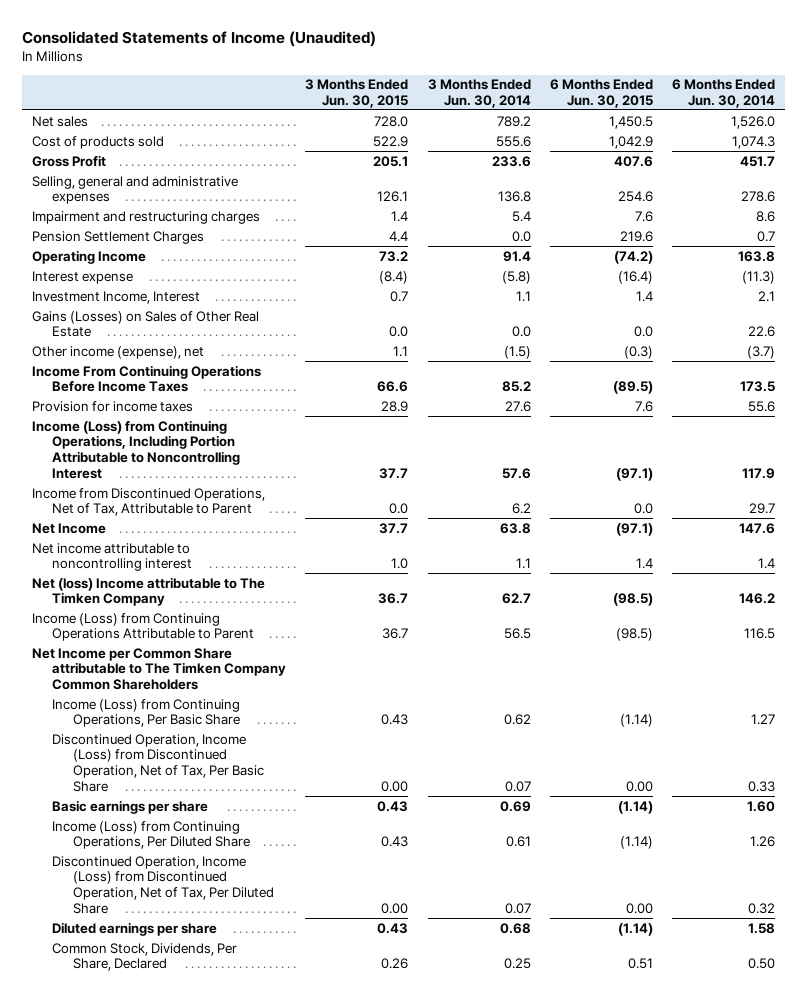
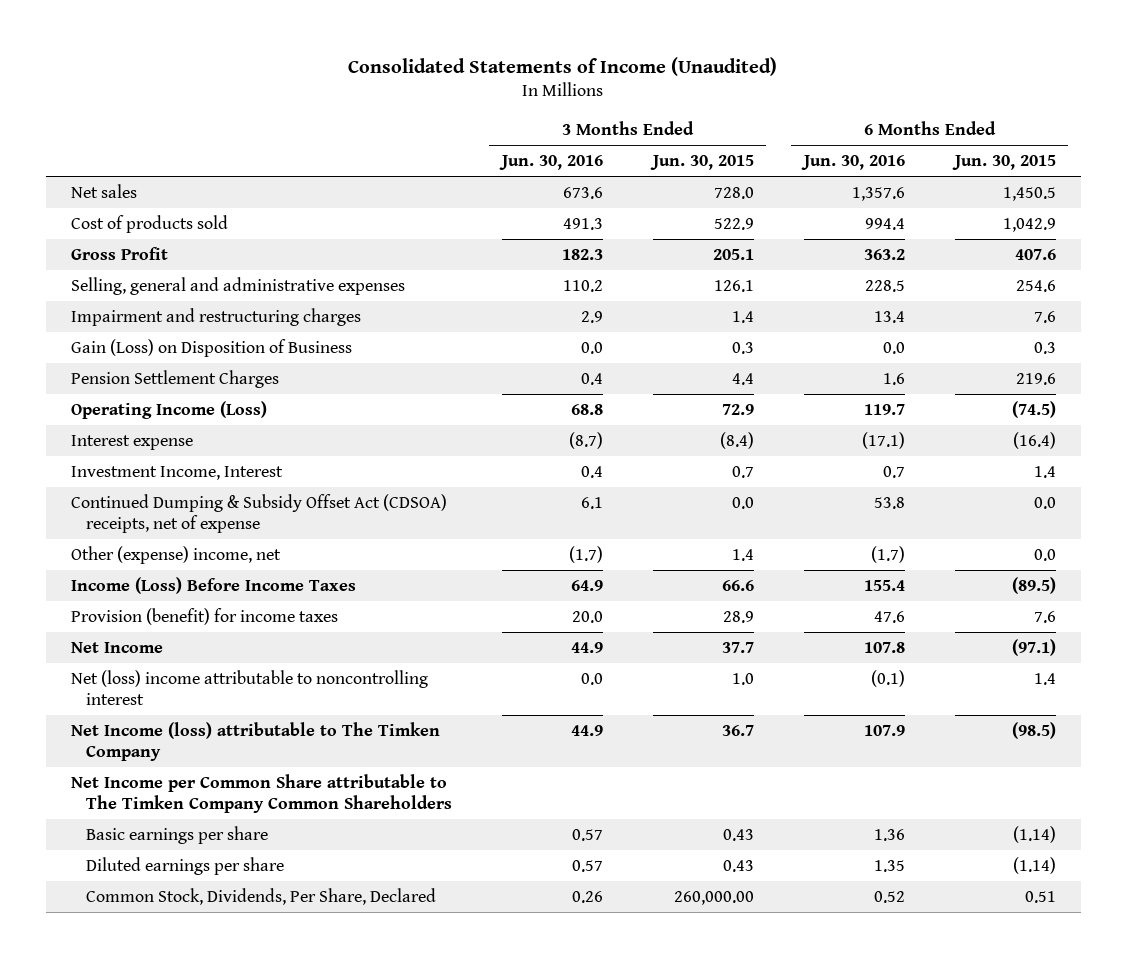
[427,79,531,108] 3 Months Ended Jun. 30, 2014 -> none
[671,79,775,108] 6 Months Ended Jun. 30, 2014 -> none
none -> [498,155,603,171] Jun. 30, 2016
none -> [800,155,905,171] Jun. 30, 2016
none -> [70,338,352,357] Gain (Loss) on Disposition of Business
[31,249,146,264] Operating Income -> [70,400,267,419] Operating Income (Loss)
[379,250,409,262] 73.2 -> [721,403,754,415] 72.9
[613,250,653,264] (74.2) -> [1011,400,1056,418] (74.5)
[31,310,259,338] Gains (Losses) on Sales of Other Real Estate -> none
[31,419,241,479] Income (Loss) from Continuing Operations, Including Portion Attributable to Noncontrolling Interest -> none
[31,487,265,517] Income from Discontinued Operations, Net of Tax, Attributable to Parent -> none
none -> [70,493,447,533] Continued Dumping & Subsidy Offset Act (CDSOA) receipts, net of expense
[31,345,204,359] Other income (expense), net -> [70,545,281,564] Other (expense) income, net
[393,345,409,357] 1.1 -> [731,548,754,561] 1.4
[623,345,653,359] (0.3) -> [1033,548,1056,561] 0.0
[31,364,261,393] Income From Continuing Operations Before Income Taxes -> [70,576,356,594] Income (Loss) Before Income Taxes
[31,400,193,412] Provision for income taxes -> [70,607,338,625] Provision (benefit) for income taxes
[31,612,255,642] Income (Loss) from Continuing Operations Attributable to Parent -> none
[31,542,193,572] Net income attributable to noncontrolling interest -> [70,669,428,705] Net (loss) income attributable to noncontrolling interest
[31,576,265,607] Net (loss) Income attributable to The Timken Company -> [70,721,440,761] Net Income (loss) attributable to The Timken Company
[52,698,241,728] Income (Loss) from Continuing Operations, Per Basic Share -> none
[52,733,264,792] Discontinued Operation, Income (Loss) from Discontinued Operation, Net of Tax, Per Basic Share -> none
[52,820,250,850] Income (Loss) from Continuing Operations, Per Diluted Share -> none
[52,855,274,914] Discontinued Operation, Income (Loss) from Discontinued Operation, Net of Tax, Per Diluted Share -> none
[381,958,409,970] 0.26 -> [673,890,754,905] 260,000.00

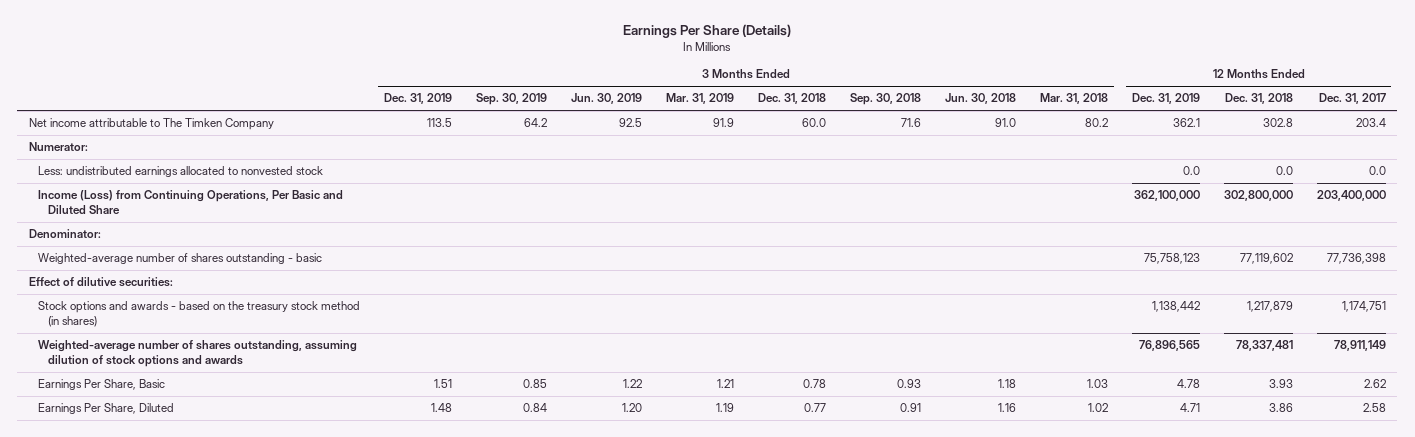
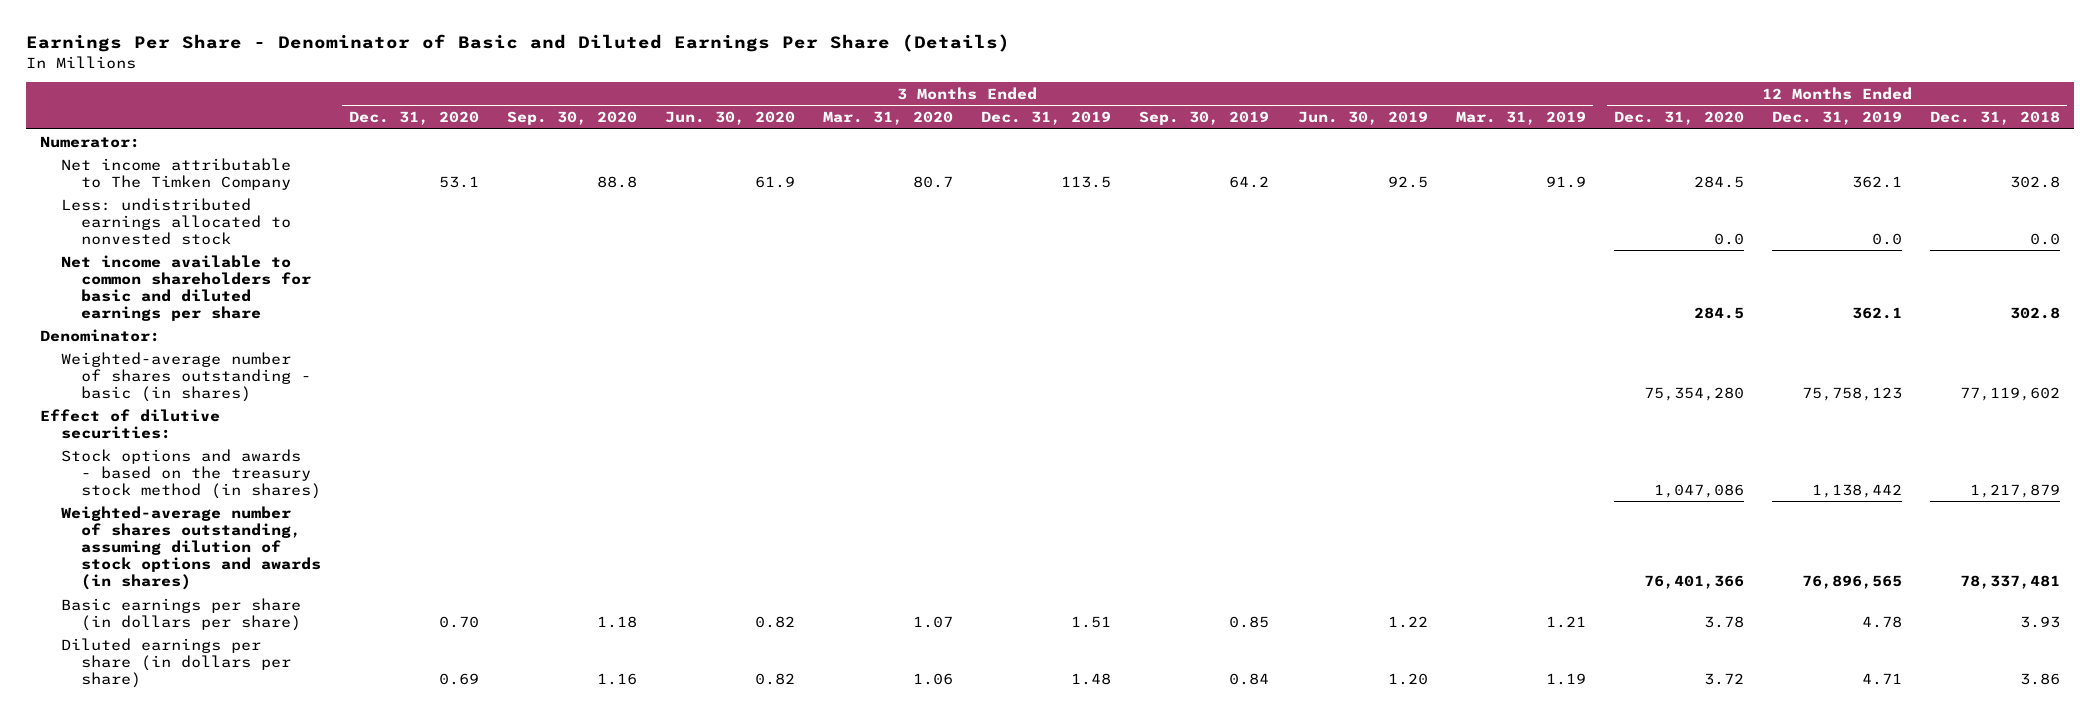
[623,24,792,39] Earnings Per Share (Details) -> [26,34,1011,53] Earnings Per Share - Denominator of Basic and Diluted Earnings Per Share (Details)
[758,93,827,105] Dec. 31, 2018 -> none
[849,93,921,106] Sep. 30, 2018 -> none
[944,93,1016,105] Jun. 30, 2018 -> none
[1039,93,1108,105] Mar. 31, 2018 -> none
[1318,93,1386,105] Dec. 31, 2017 -> none
none -> [349,111,480,126] Dec. 31, 2020
none -> [507,111,638,126] Sep. 30, 2020
none -> [665,111,796,126] Jun. 30, 2020
none -> [823,111,954,126] Mar. 31, 2020
none -> [1613,111,1744,126] Dec. 31, 2020
[29,118,275,131] Net income attributable to The Timken Company -> [60,157,292,190] Net income attributable to The Timken Company
[38,190,344,215] Income (Loss) from Continuing Operations, Per Basic and Diluted Share -> none
none -> [60,254,312,321] Net income available to common shareholders for basic and diluted earnings per share
[38,253,323,265] Weighted-average number of shares outstanding - basic -> [60,351,312,402] Weighted-average number of shares outstanding - basic (in shares)
[38,340,358,368] Weighted-average number of shares outstanding, assuming dilution of stock options and awards -> [60,505,322,590] Weighted-average number of shares outstanding, assuming dilution of stock options and awards (in shares)
[38,379,166,391] Earnings Per Share, Basic -> [60,597,302,631] Basic earnings per share (in dollars per share)
[38,403,175,415] Earnings Per Share, Diluted -> [60,637,292,688] Diluted earnings per share (in dollars per share)

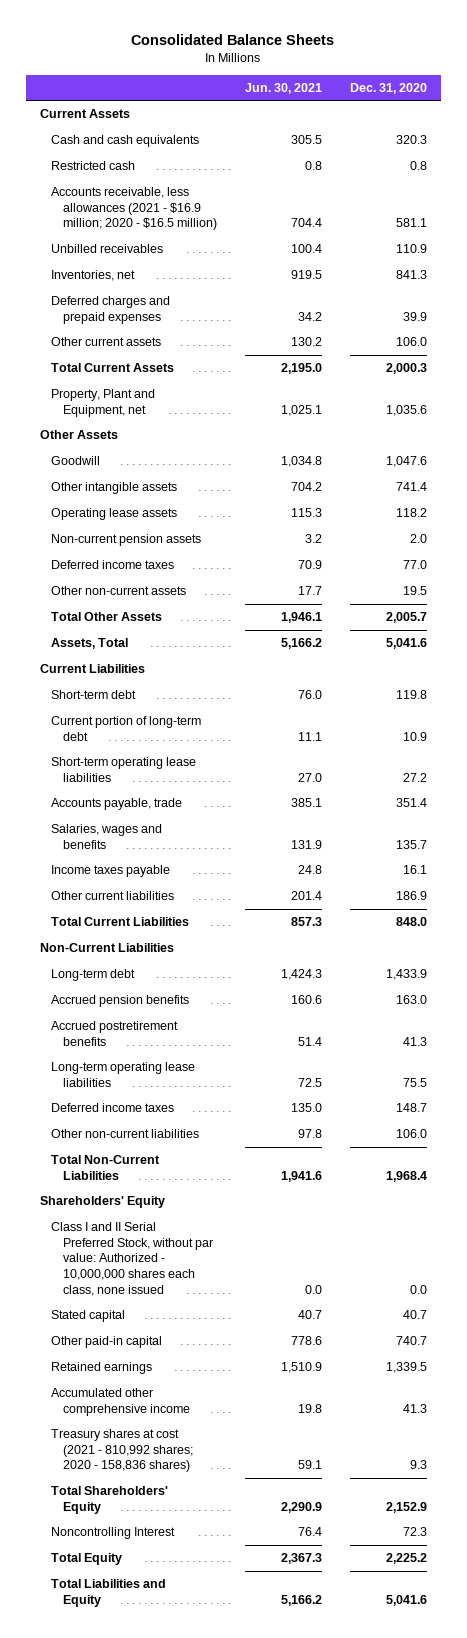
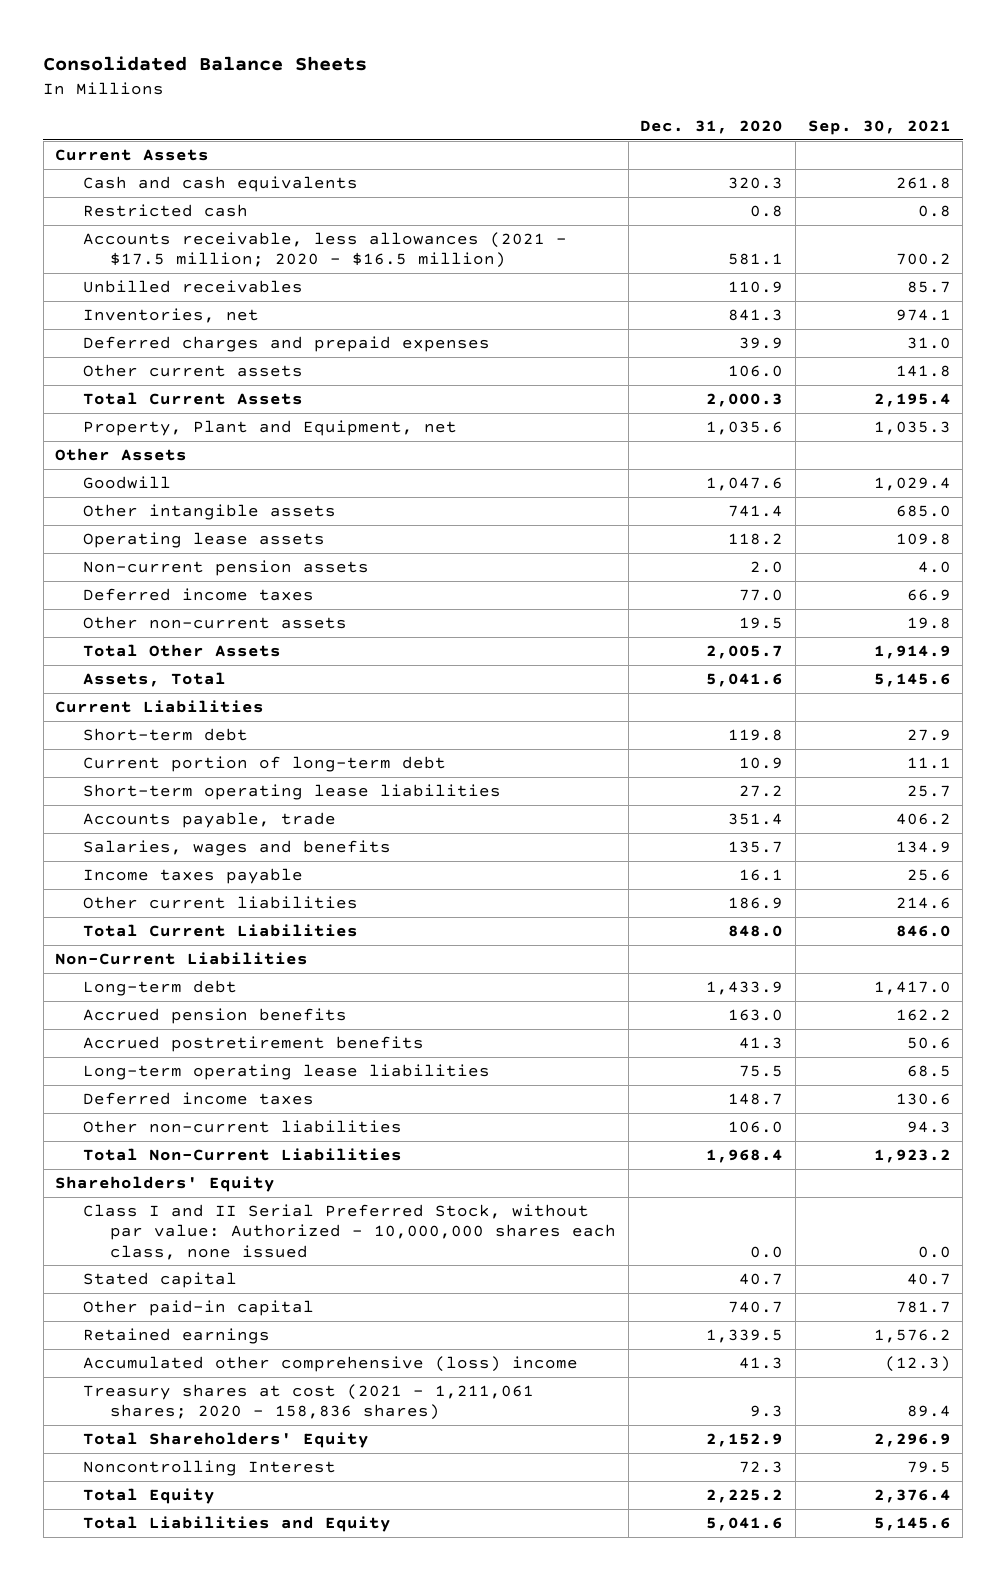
[244,82,322,94] Jun. 30, 2021 -> none
none -> [807,119,951,135] Sep. 30, 2021
[51,187,217,231] Accounts receivable, less allowances (2021 - $16.9 million; 2020 - $16.5 million) -> [82,232,567,269] Accounts receivable, less allowances (2021 - $17.5 million; 2020 - $16.5 million)
[51,1388,190,1416] Accumulated other comprehensive income -> [82,1356,578,1373] Accumulated other comprehensive (loss) income
[51,1429,193,1473] Treasury shares at cost (2021 - 810,992 shares; 2020 - 158,836 shares) -> [82,1384,534,1421] Treasury shares at cost (2021 - 1,211,061 shares; 2020 - 158,836 shares)

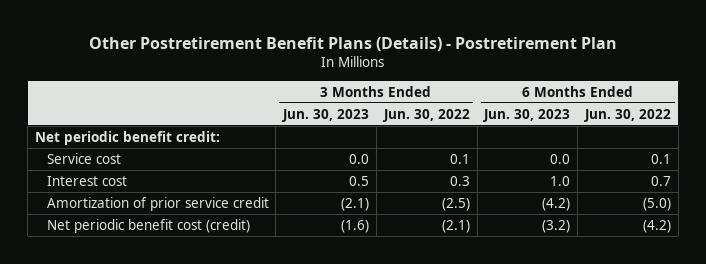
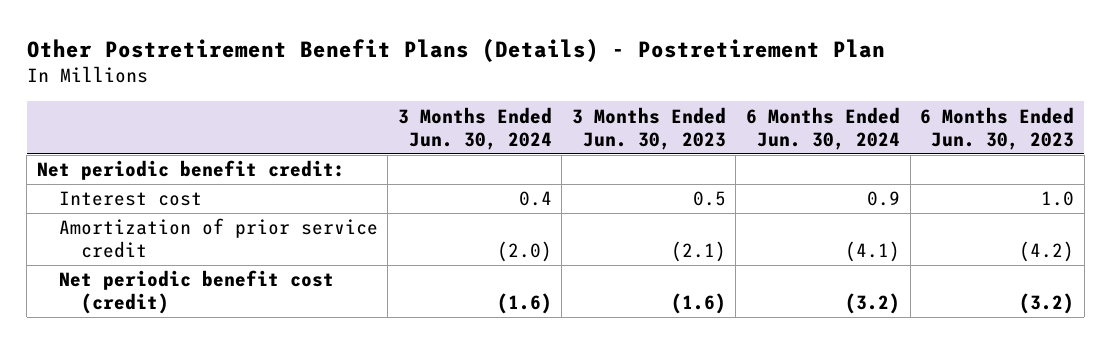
[382,108,470,122] Jun. 30, 2022 -> none
[584,108,672,122] Jun. 30, 2022 -> none
none -> [397,106,552,150] 3 Months Ended Jun. 30, 2024
none -> [746,106,901,150] 6 Months Ended Jun. 30, 2024
[46,152,121,164] Service cost -> none

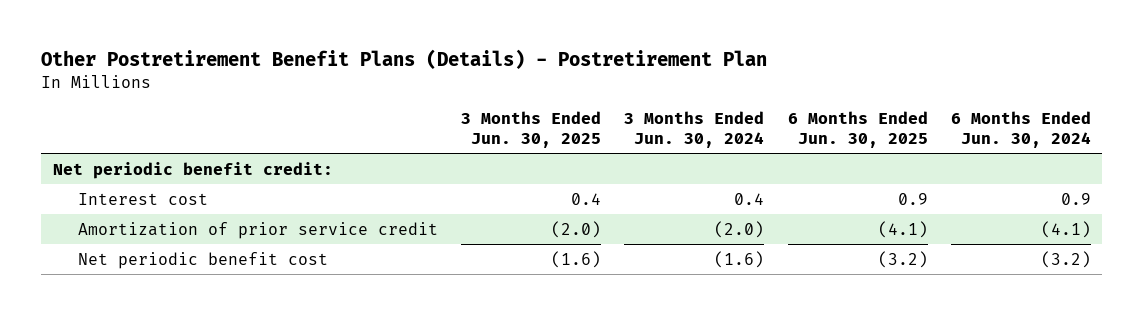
[571,106,726,150] 3 Months Ended Jun. 30, 2023 -> none
[920,106,1075,150] 6 Months Ended Jun. 30, 2023 -> none
none -> [461,111,602,148] 3 Months Ended Jun. 30, 2025
none -> [787,111,928,148] 6 Months Ended Jun. 30, 2025
[58,270,334,315] Net periodic benefit cost (credit) -> [78,251,329,269] Net periodic benefit cost

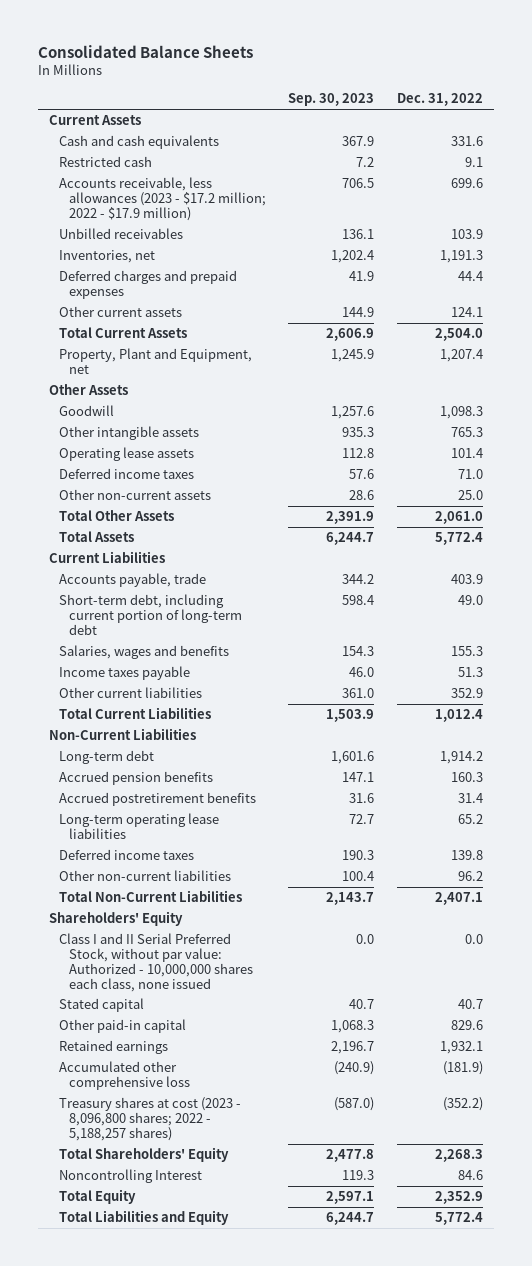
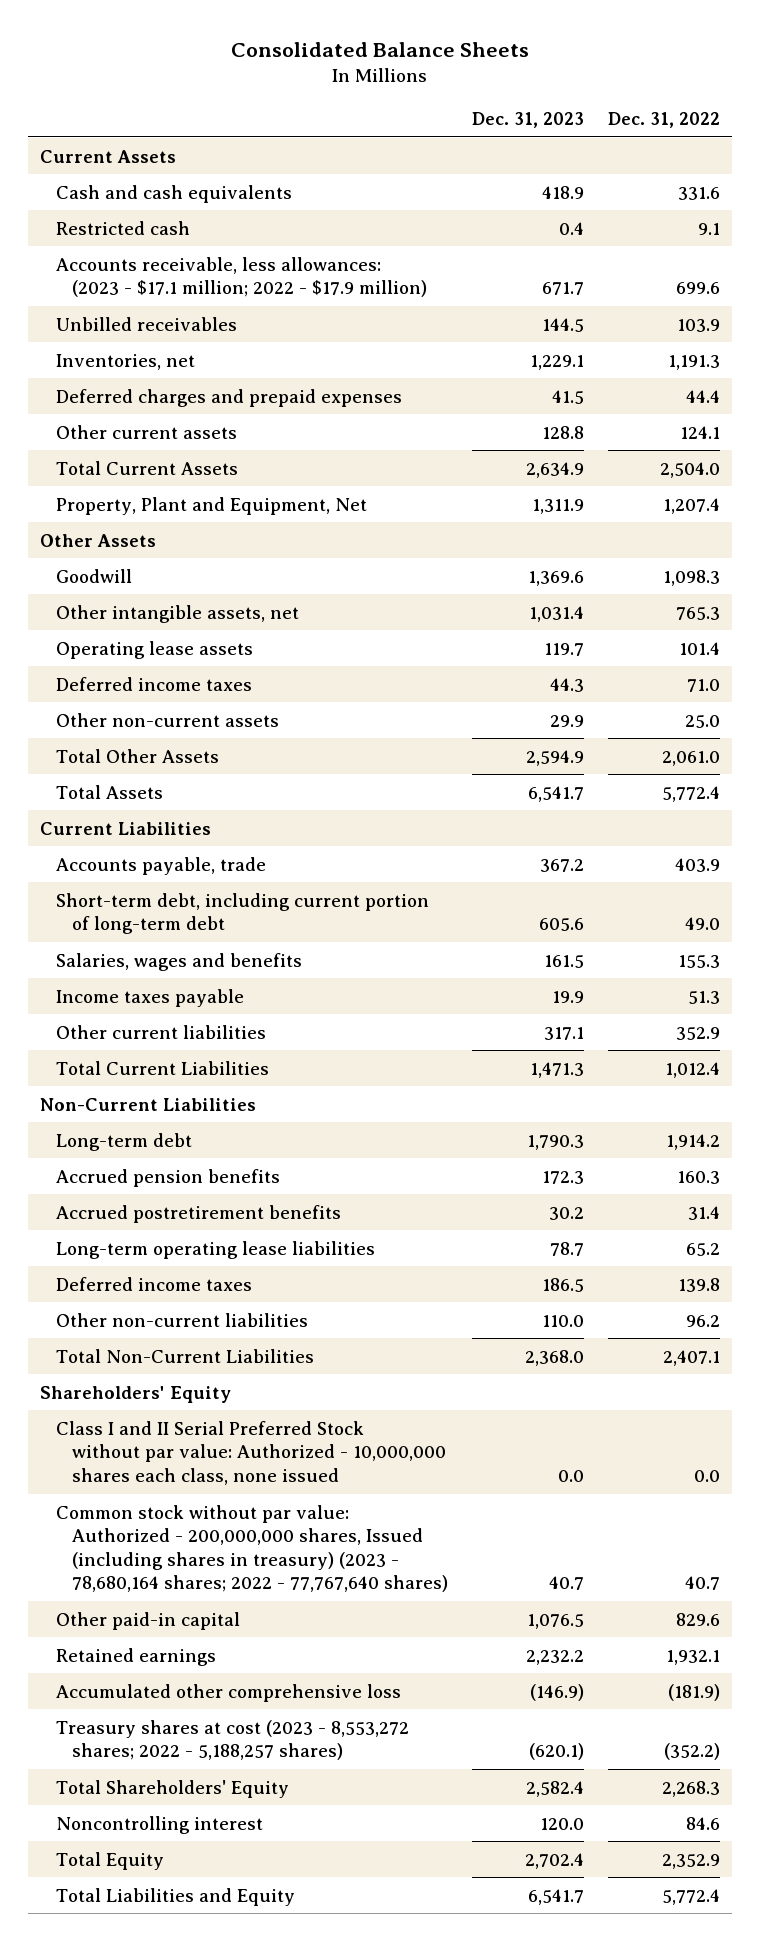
[288,93,375,107] Sep. 30, 2023 -> none
none -> [472,111,585,128] Dec. 31, 2023
[59,177,267,221] Accounts receivable, less allowances (2023 - $17.2 million; 2022 - $17.9 million) -> [56,256,428,298] Accounts receivable, less allowances: (2023 - $17.1 million; 2022 - $17.9 million)
[59,348,253,374] Property, Plant and Equipment, net -> [56,496,368,515] Property, Plant and Equipment, Net
[59,426,200,441] Other intangible assets -> [56,604,300,623] Other intangible assets, net
[59,933,254,992] Class I and II Serial Preferred Stock, without par value: Authorized - 10,000,000 shares each class, none issued -> [56,1420,447,1485] Class I and II Serial Preferred Stock without par value: Authorized - 10,000,000 shares each class, none issued
[59,998,145,1013] Stated capital -> [56,1504,449,1593] Common stock without par value: Authorized - 200,000,000 shares, Issued (including shares in treasury) (2023 - 78,680,164 shares; 2022 - 77,767,640 shares)
[59,1097,242,1141] Treasury shares at cost (2023 - 8,096,800 shares; 2022 - 5,188,257 shares) -> [56,1719,410,1761] Treasury shares at cost (2023 - 8,553,272 shares; 2022 - 5,188,257 shares)
[59,1169,203,1184] Noncontrolling Interest -> [56,1815,264,1834] Noncontrolling interest

